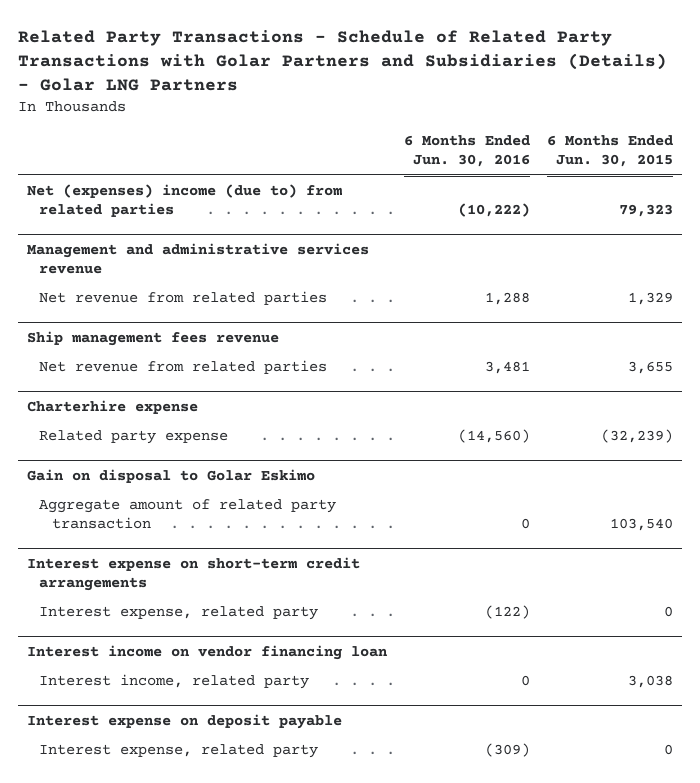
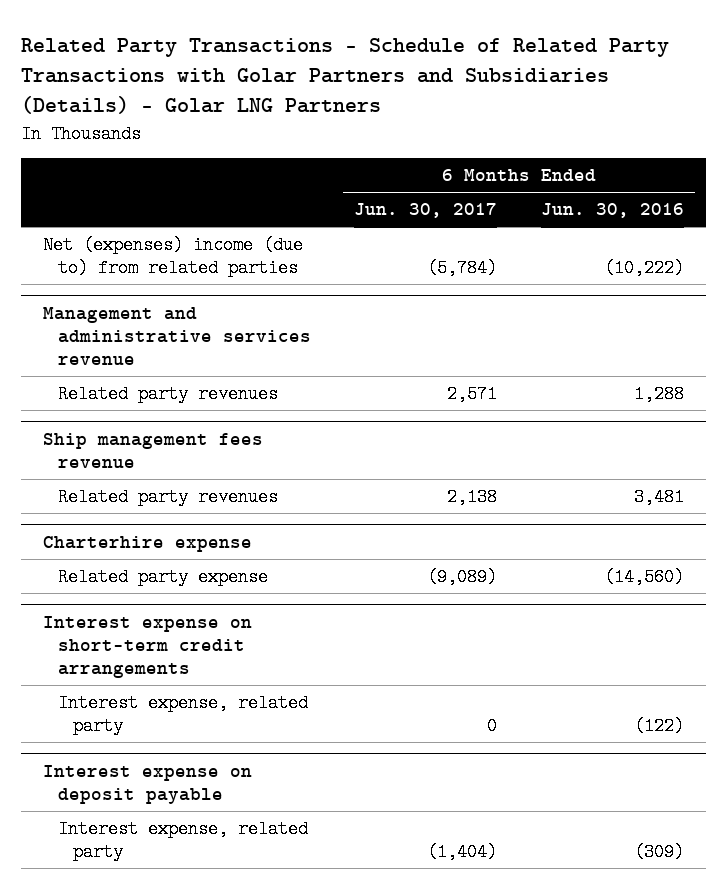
[547,135,674,168] 6 Months Ended Jun. 30, 2015 -> none
none -> [354,203,498,219] Jun. 30, 2017
[39,291,328,306] Net revenue from related parties -> [57,384,278,403] Related party revenues
[39,360,328,375] Net revenue from related parties -> [57,487,278,506] Related party revenues
[26,468,315,483] Gain on disposal to Golar Eskimo -> none
[39,499,337,530] Aggregate amount of related party transaction -> none
[26,644,388,660] Interest income on vendor financing loan -> none
[39,674,310,690] Interest income, related party -> none

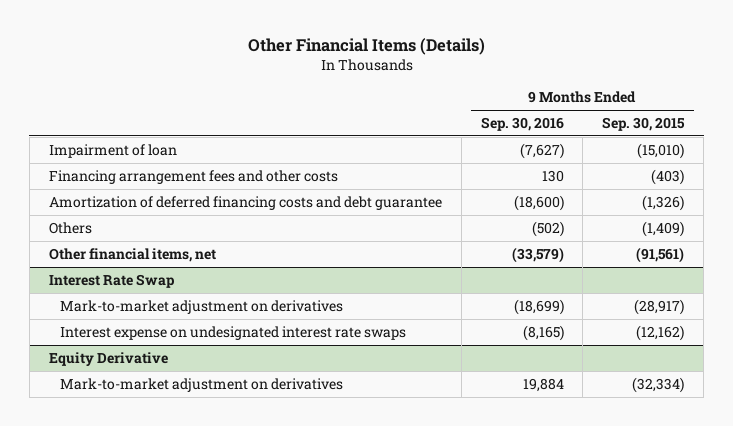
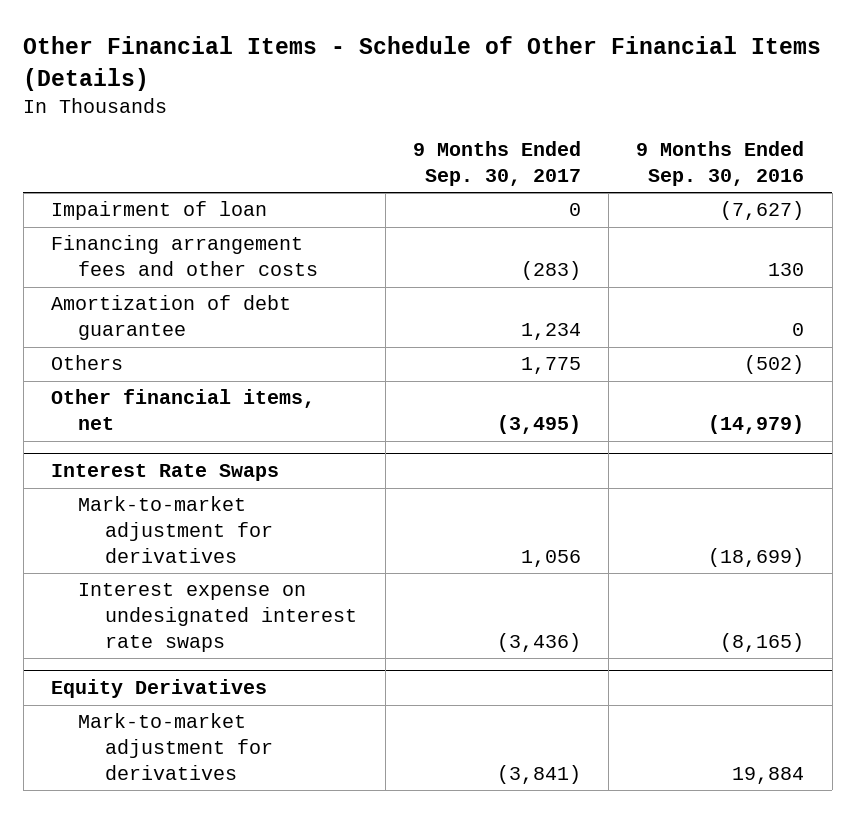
[247,38,485,56] Other Financial Items (Details) -> [23,36,822,91] Other Financial Items - Schedule of Other Financial Items (Details)
[602,116,686,131] Sep. 30, 2015 -> none
none -> [412,141,581,187] 9 Months Ended Sep. 30, 2017
[48,195,442,210] Amortization of deferred financing costs and debt guarantee -> [50,295,291,341] Amortization of debt guarantee
[513,194,564,211] (18,600) -> [792,323,805,337] 0
[511,246,564,263] (33,579) -> [708,415,805,435] (14,979)
[48,273,175,288] Interest Rate Swap -> [50,464,279,482] Interest Rate Swaps
[60,299,344,314] Mark-to-market adjustment on derivatives -> [78,496,274,564] Mark-to-market adjustment for derivatives
[48,351,168,366] Equity Derivative -> [50,679,267,699] Equity Derivatives
[60,377,344,392] Mark-to-market adjustment on derivatives -> [78,713,274,781] Mark-to-market adjustment for derivatives

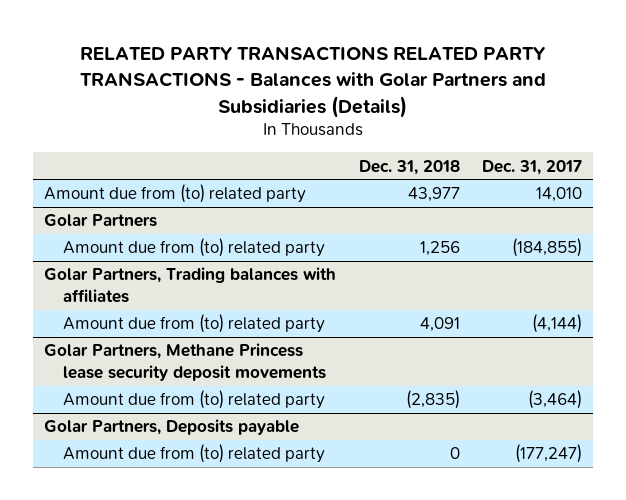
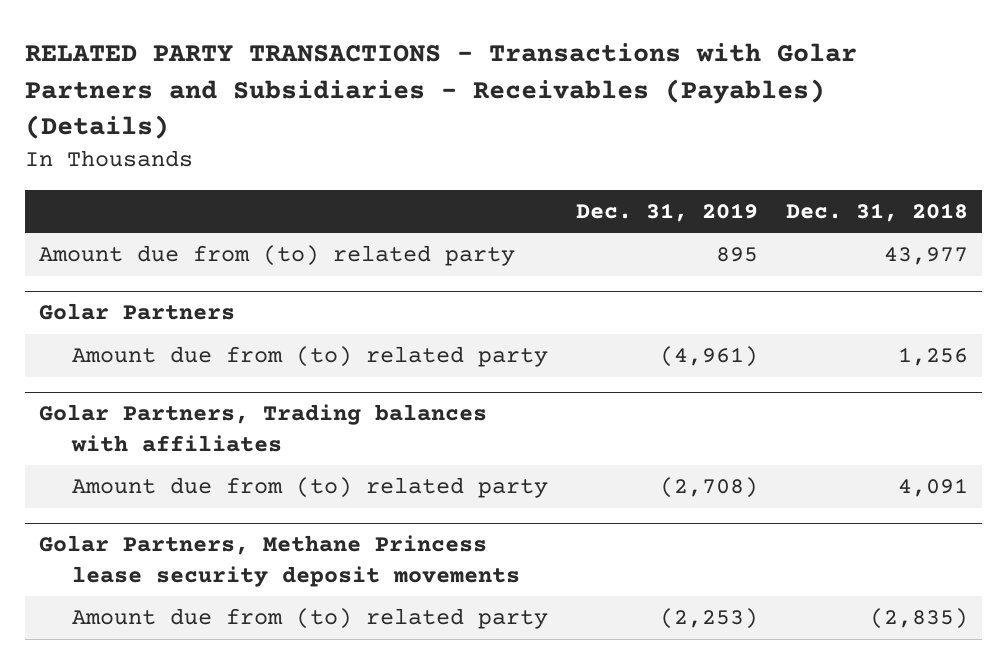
[80,45,547,118] RELATED PARTY TRANSACTIONS RELATED PARTY TRANSACTIONS - Balances with Golar Partners and Subsidiaries (Details) -> [24,43,857,140] RELATED PARTY TRANSACTIONS - Transactions with Golar Partners and Subsidiaries - Receivables (Payables) (Details)
[481,159,582,175] Dec. 31, 2017 -> none
none -> [576,202,759,222] Dec. 31, 2019
[44,419,300,436] Golar Partners, Deposits payable -> none
[63,444,326,464] Amount due from (to) related party -> none

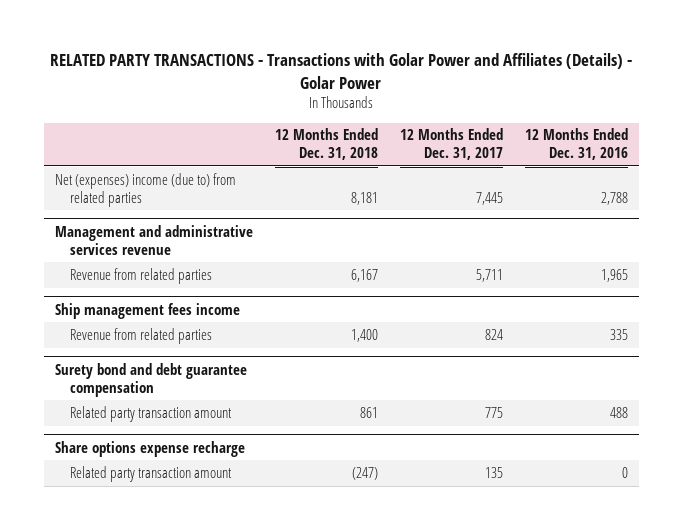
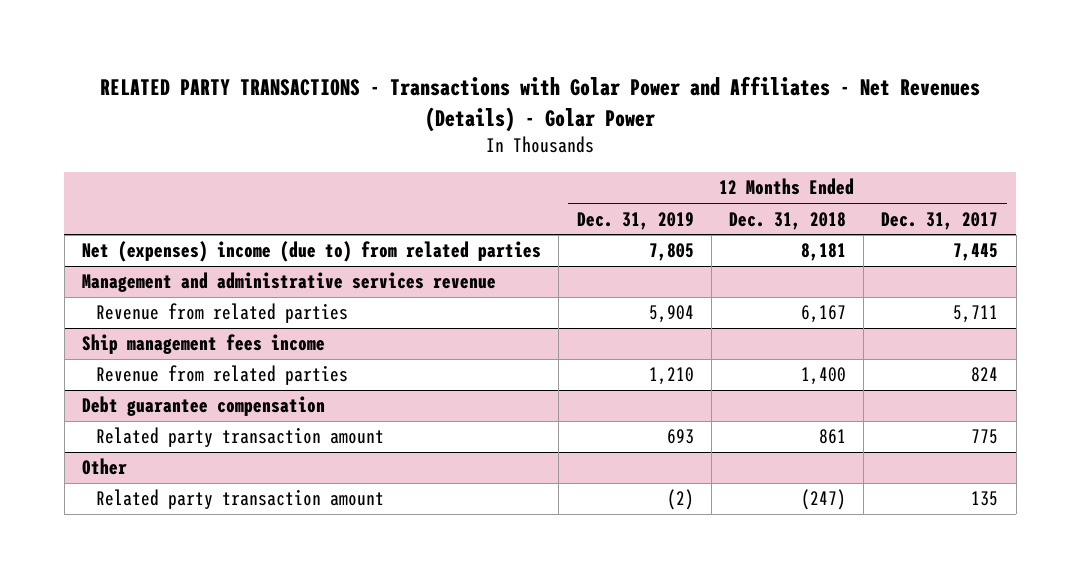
[50,53,633,89] RELATED PARTY TRANSACTIONS - Transactions with Golar Power and Affiliates (Details) - Golar Power -> [100,76,981,132] RELATED PARTY TRANSACTIONS - Transactions with Golar Power and Affiliates - Net Revenues (Details) - Golar Power
[525,128,629,161] 12 Months Ended Dec. 31, 2016 -> none
none -> [576,211,694,230] Dec. 31, 2019
[54,362,247,397] Surety bond and debt guarantee compensation -> [82,396,326,417] Debt guarantee compensation
[54,440,245,457] Share options expense recharge -> [82,458,128,476] Other

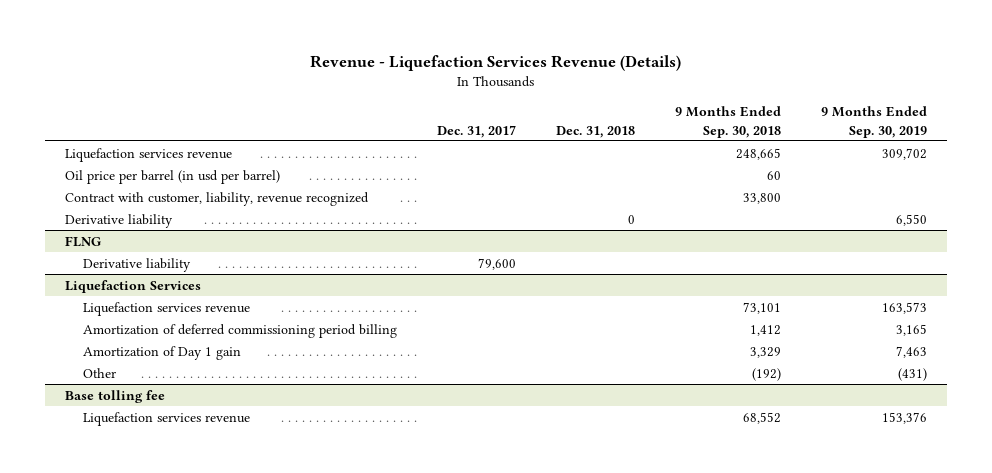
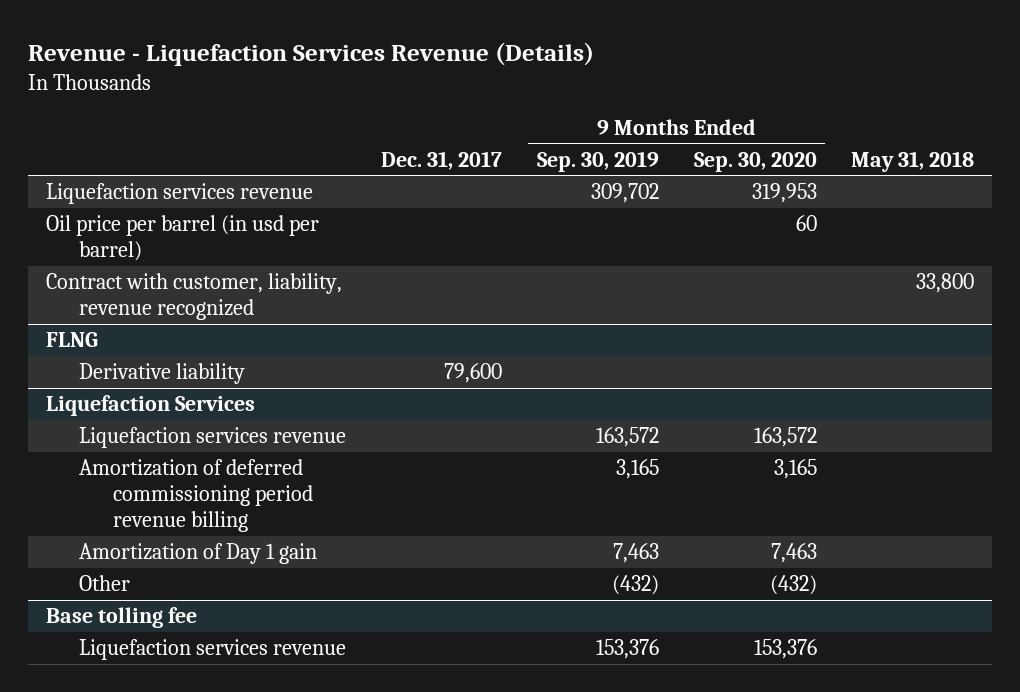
[555,125,635,138] Dec. 31, 2018 -> none
[675,106,782,138] 9 Months Ended Sep. 30, 2018 -> none
none -> [693,151,817,172] Sep. 30, 2020
none -> [851,150,975,172] May 31, 2018
[65,213,174,228] Derivative liability -> none
[882,301,928,314] 163,573 -> [595,427,659,448] 163,572
[82,323,397,338] Amortization of deferred commissioning period billing -> [79,459,313,533] Amortization of deferred commissioning period revenue billing
[898,367,928,381] (431) -> [611,575,659,596] (432)

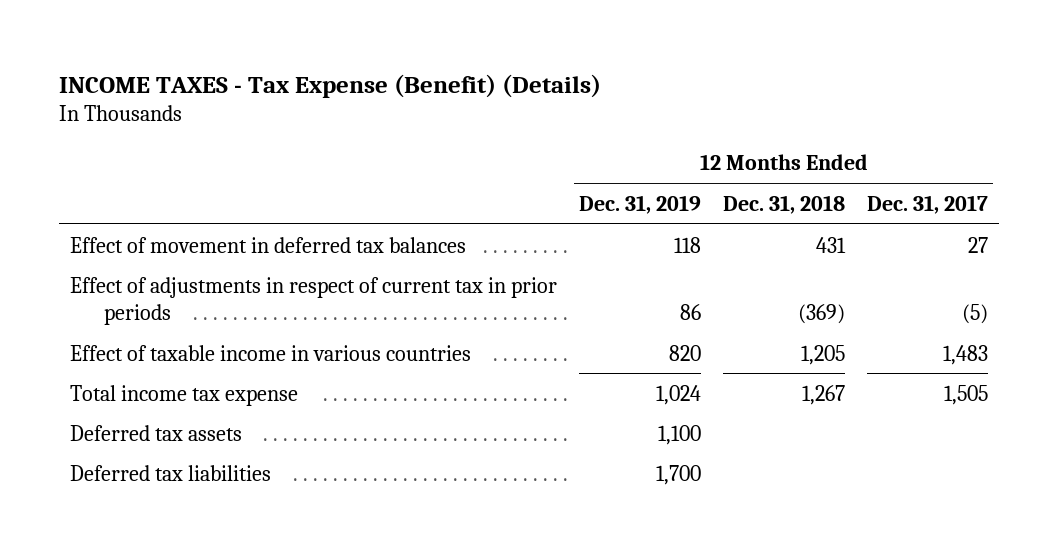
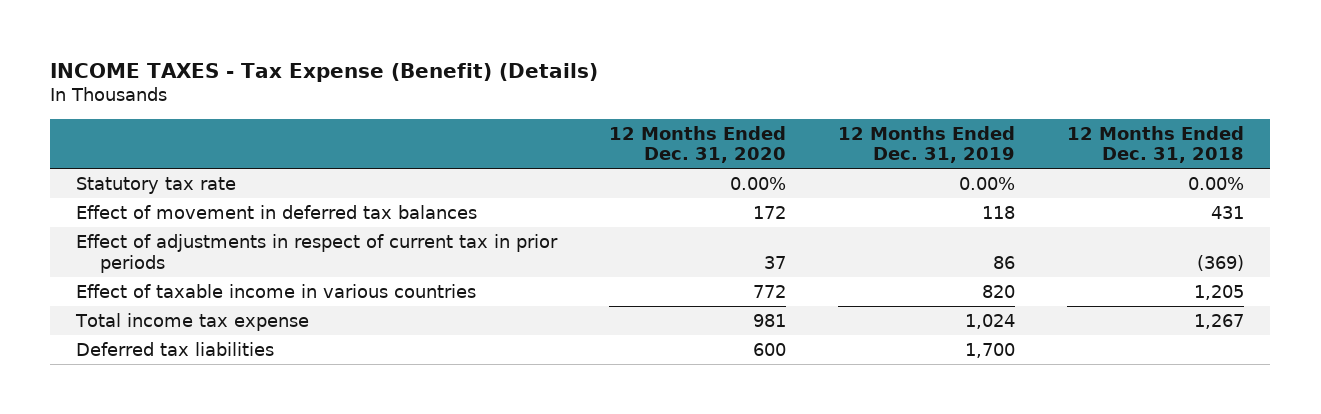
[866,194,988,214] Dec. 31, 2017 -> none
none -> [609,125,787,164] 12 Months Ended Dec. 31, 2020
none -> [76,177,237,195] Statutory tax rate
[70,424,243,441] Deferred tax assets -> none

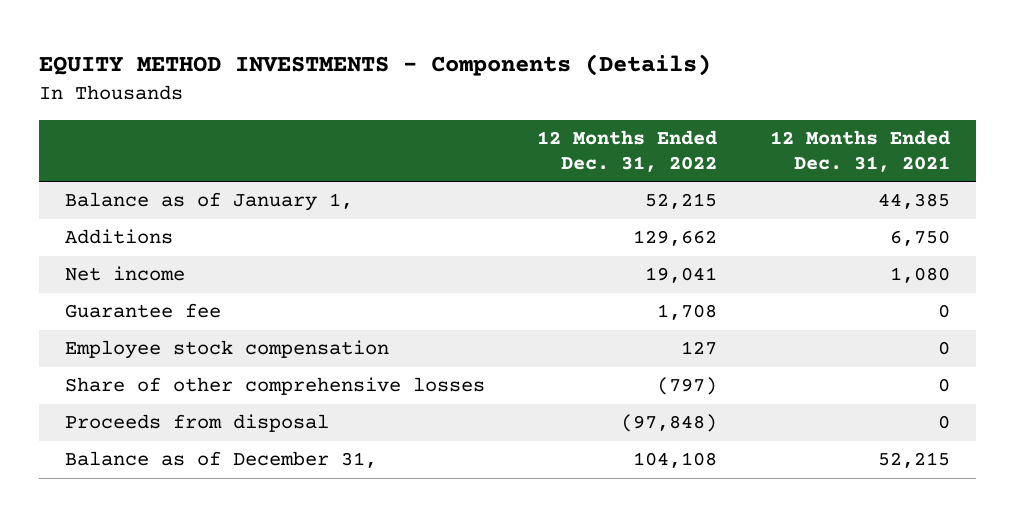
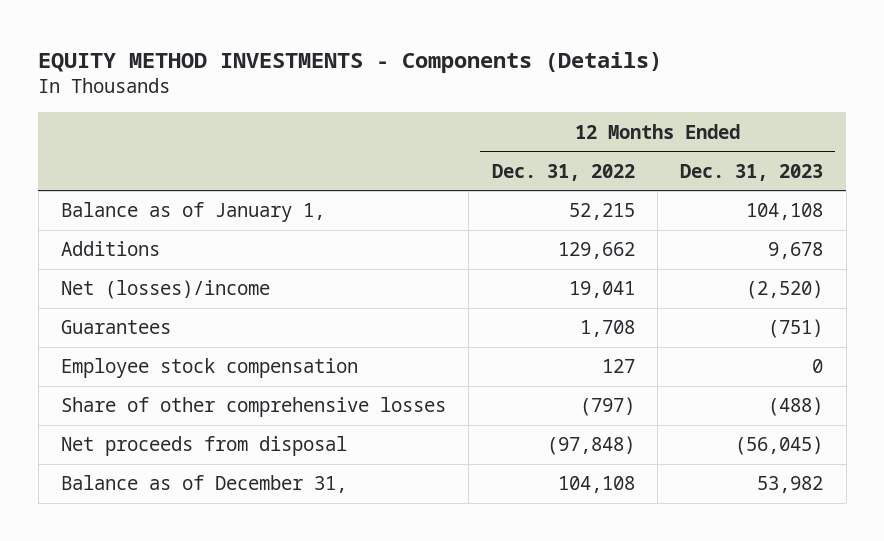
[769,130,950,172] 12 Months Ended Dec. 31, 2021 -> none
none -> [680,163,824,181] Dec. 31, 2023
[65,266,186,282] Net income -> [61,280,271,300] Net (losses)/income
[65,303,222,319] Guarantee fee -> [61,320,172,335] Guarantees
[65,414,330,433] Proceeds from disposal -> [61,436,348,457] Net proceeds from disposal

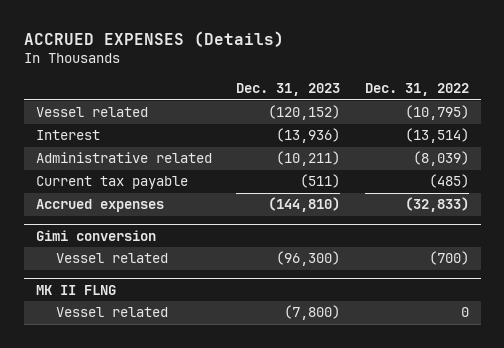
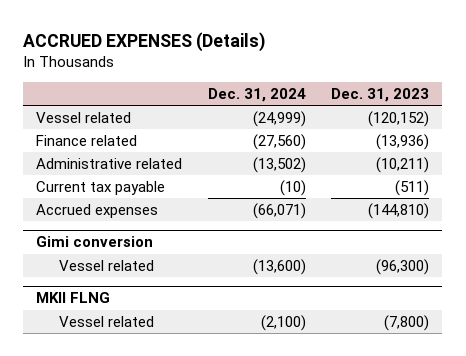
[364,83,469,97] Dec. 31, 2022 -> none
none -> [207,87,306,102] Dec. 31, 2024
[35,130,100,141] Interest -> [36,134,138,146] Finance related
[35,284,116,295] MK II FLNG -> [36,292,111,304] MKII FLNG

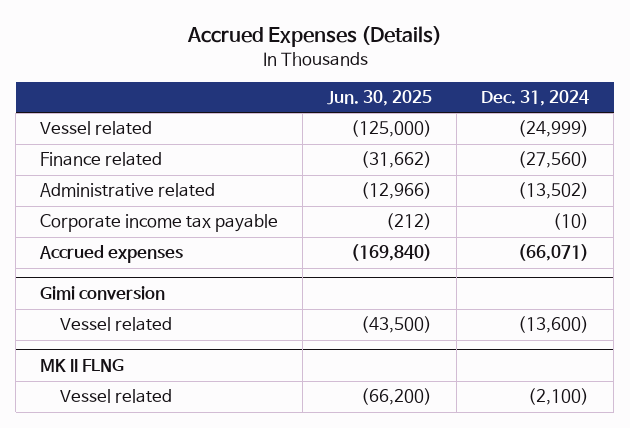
[23,31,266,52] ACCRUED EXPENSES (Details) -> [186,25,442,47] Accrued Expenses (Details)
[331,87,430,102] Dec. 31, 2023 -> none
none -> [327,89,433,106] Jun. 30, 2025
[36,180,166,195] Current tax payable -> [40,214,279,233] Corporate income tax payable
[36,292,111,304] MKII FLNG -> [40,359,125,373] MK II FLNG

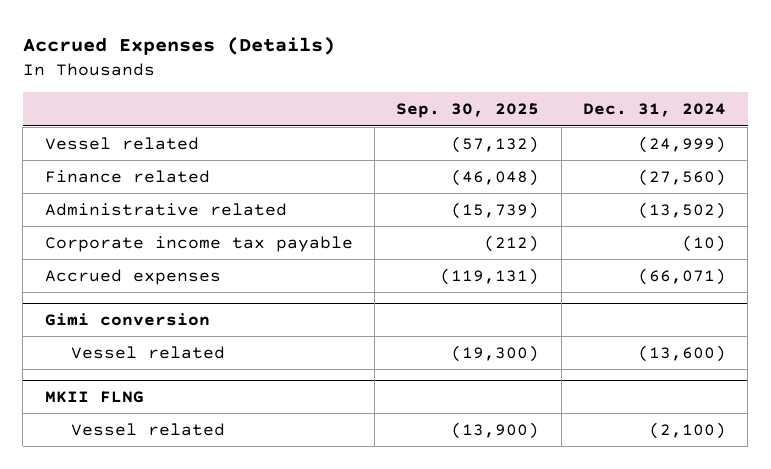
[327,89,433,106] Jun. 30, 2025 -> none
none -> [396,103,540,119] Sep. 30, 2025
[40,359,125,373] MK II FLNG -> [44,390,144,403] MKII FLNG

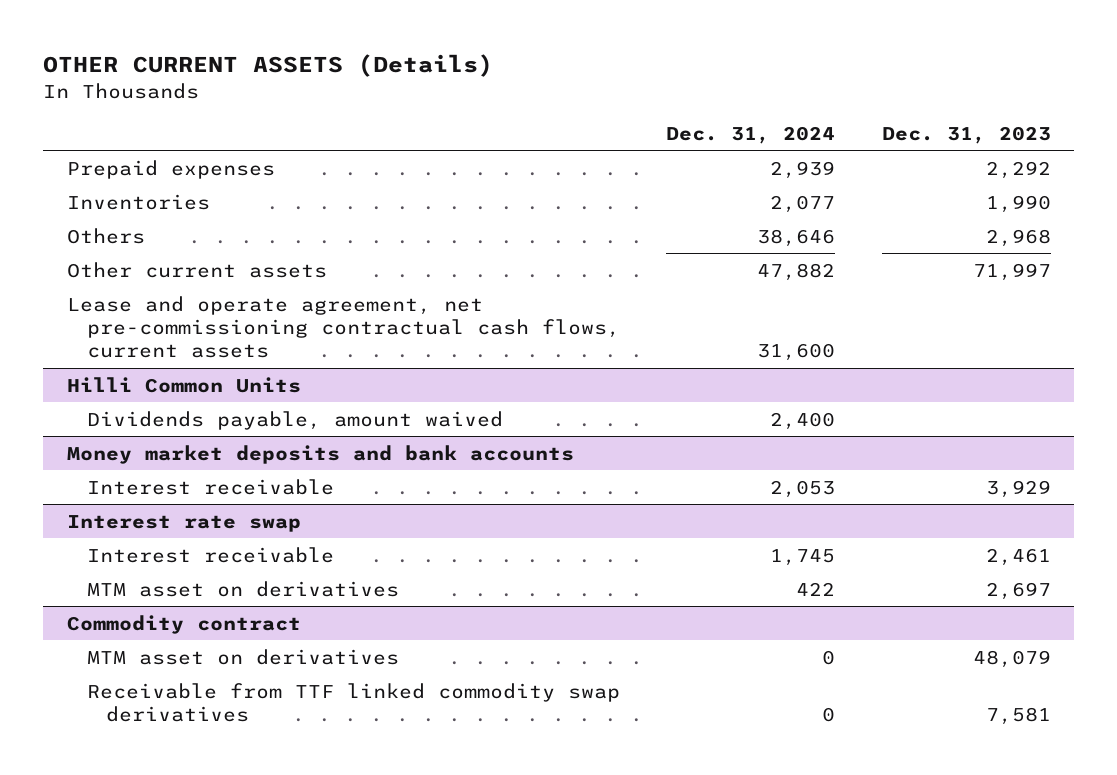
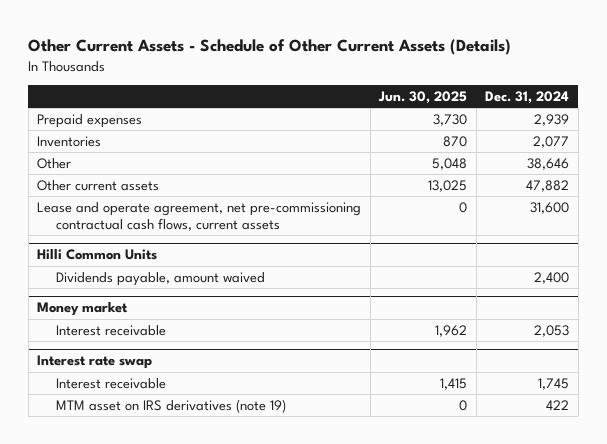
[43,54,494,78] OTHER CURRENT ASSETS (Details) -> [28,39,512,56] Other Current Assets - Schedule of Other Current Assets (Details)
[881,125,1051,144] Dec. 31, 2023 -> none
none -> [378,91,468,105] Jun. 30, 2025
[66,227,145,244] Others -> [37,157,72,169] Other
[66,444,574,464] Money market deposits and bank accounts -> [37,302,129,317] Money market
[66,614,301,634] Commodity contract -> none
[86,648,399,665] MTM asset on derivatives -> none
[86,682,620,722] Receivable from TTF linked commodity swap derivatives -> none
[86,580,399,597] MTM asset on derivatives -> [55,398,286,413] MTM asset on IRS derivatives (note 19)

